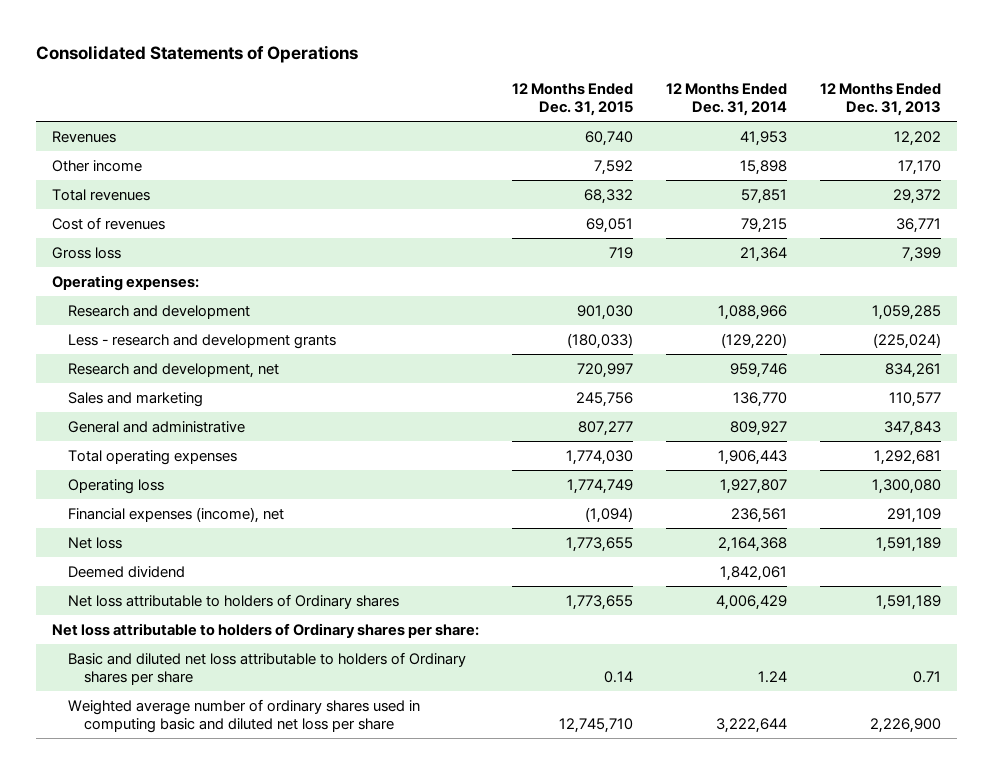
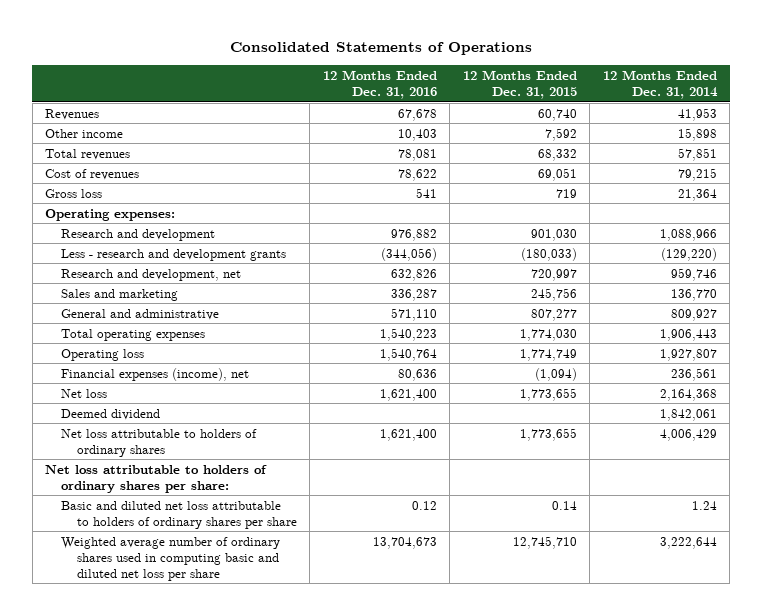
[819,82,941,117] 12 Months Ended Dec. 31, 2013 -> none
none -> [322,70,437,100] 12 Months Ended Dec. 31, 2016
[67,593,399,609] Net loss attributable to holders of Ordinary shares -> [60,428,257,457] Net loss attributable to holders of ordinary shares
[52,622,480,638] Net loss attributable to holders of Ordinary shares per share: -> [45,464,268,493] Net loss attributable to holders of ordinary shares per share:
[67,651,466,686] Basic and diluted net loss attributable to holders of Ordinary shares per share -> [60,500,297,529] Basic and diluted net loss attributable to holders of ordinary shares per share

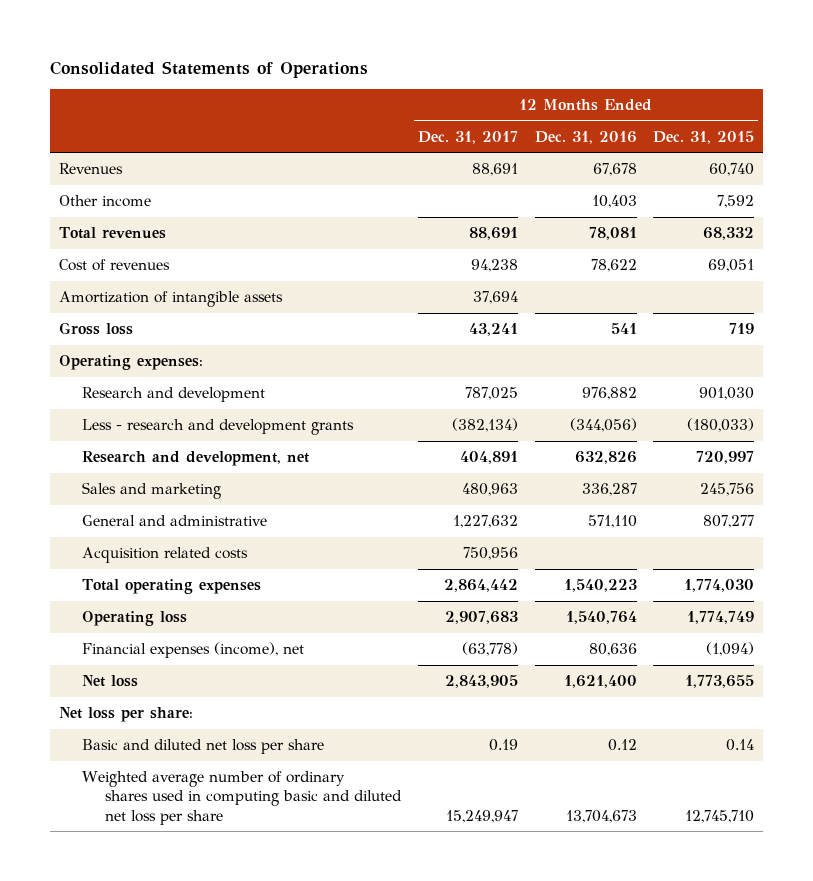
[602,70,718,100] 12 Months Ended Dec. 31, 2014 -> none
none -> [417,130,518,144] Dec. 31, 2017
none -> [58,291,283,308] Amortization of intangible assets
none -> [81,547,248,564] Acquisition related costs
[60,408,160,420] Deemed dividend -> none
[60,428,257,457] Net loss attributable to holders of ordinary shares -> none
[45,464,268,493] Net loss attributable to holders of ordinary shares per share: -> [58,707,193,723] Net loss per share:
[60,500,297,529] Basic and diluted net loss attributable to holders of ordinary shares per share -> [81,739,324,755] Basic and diluted net loss per share

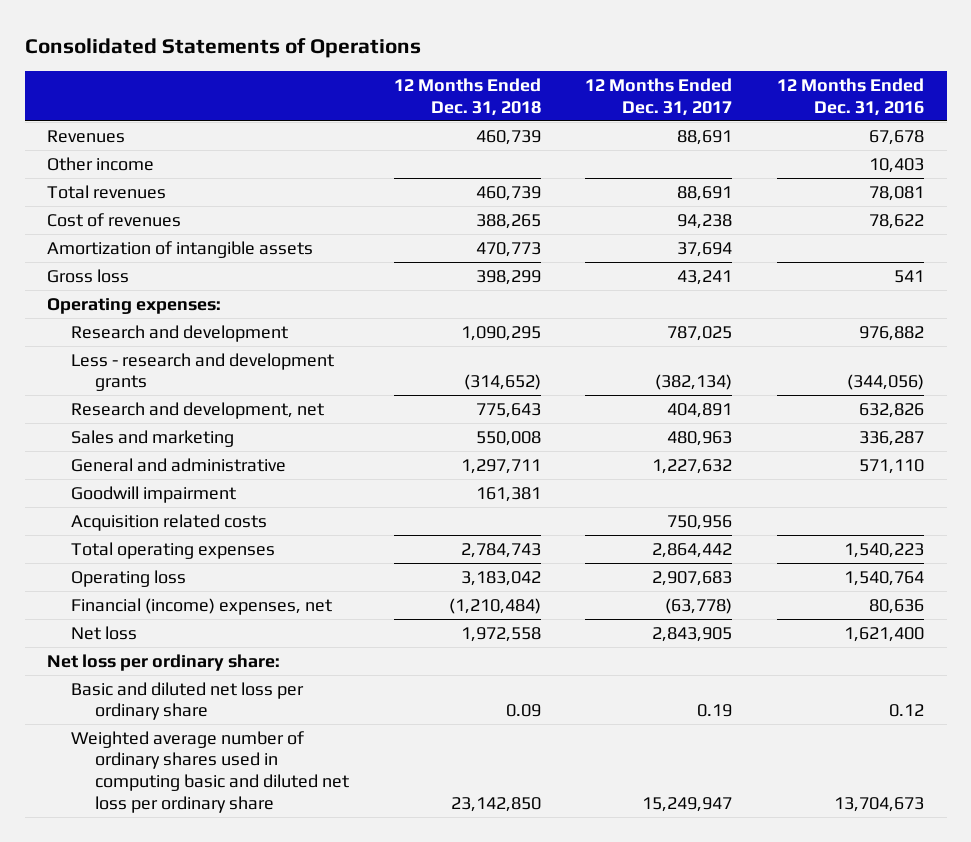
[653,130,755,144] Dec. 31, 2015 -> none
none -> [393,78,541,116] 12 Months Ended Dec. 31, 2018
none -> [71,485,237,503] Goodwill impairment
[81,642,304,659] Financial expenses (income), net -> [71,597,333,615] Financial (income) expenses, net
[58,707,193,723] Net loss per share: -> [47,653,281,671] Net loss per ordinary share:
[81,739,324,755] Basic and diluted net loss per share -> [71,681,305,721] Basic and diluted net loss per ordinary share
[81,771,403,825] Weighted average number of ordinary shares used in computing basic and diluted net loss per share -> [71,730,350,813] Weighted average number of ordinary shares used in computing basic and diluted net loss per ordinary share

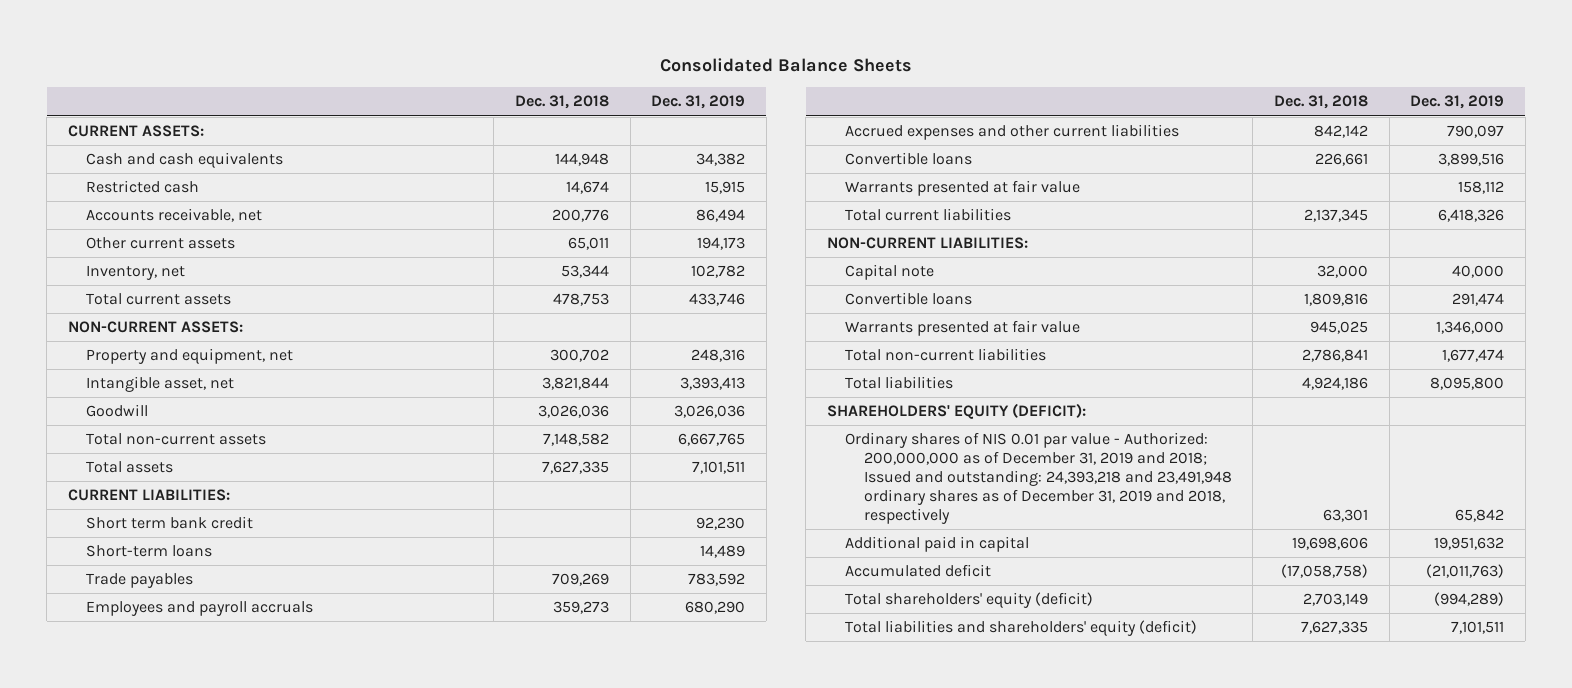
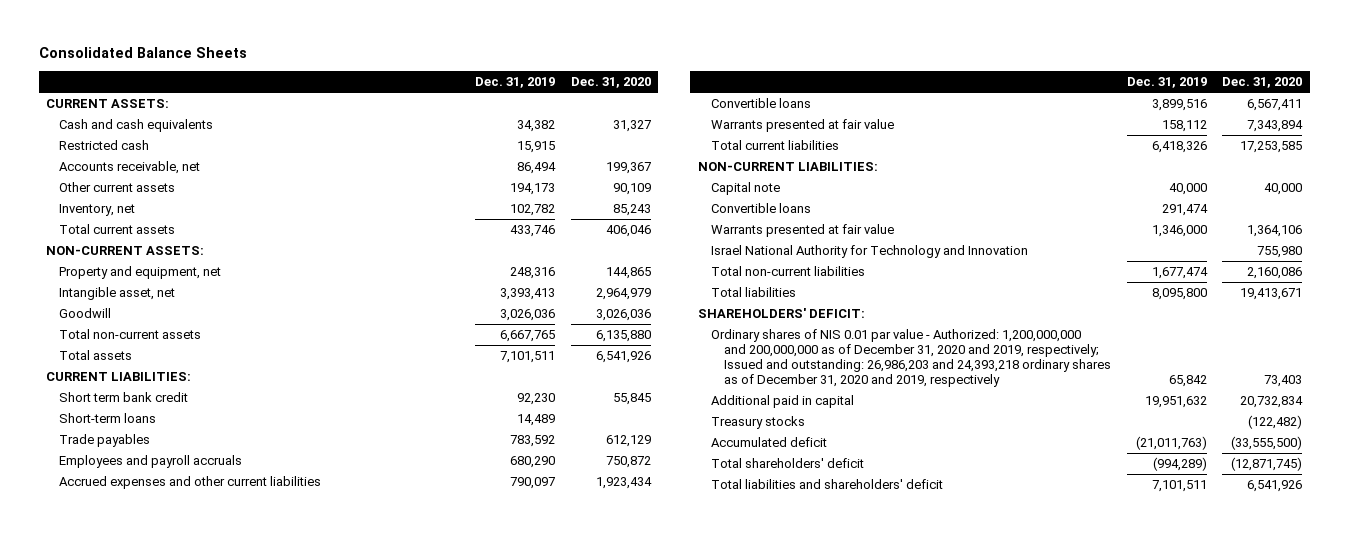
[515,95,610,110] Dec. 31, 2018 -> none
none -> [570,77,651,89] Dec. 31, 2020
none -> [710,245,1028,259] Israel National Authority for Technology and Innovation
[826,403,1086,420] SHAREHOLDERS' EQUITY (DEFICIT): -> [698,308,866,319] SHAREHOLDERS' DEFICIT:
[845,432,1232,525] Ordinary shares of NIS 0.01 par value - Authorized: 200,000,000 as of December 31, 2019 and 2018; Issued and outstanding: 24,393,218 and 23,491,948 ordinary shares as of December 31, 2019 and 2018, respectively -> [710,329,1111,388] Ordinary shares of NIS 0.01 par value - Authorized: 1,200,000,000 and 200,000,000 as of December 31, 2020 and 2019, respectively; Issued and outstanding: 26,986,203 and 24,393,218 ordinary shares as of December 31, 2020 and 2019, respectively
none -> [710,416,805,430] Treasury stocks
[845,592,1094,609] Total shareholders' equity (deficit) -> [710,458,864,469] Total shareholders' deficit
[845,620,1198,637] Total liabilities and shareholders' equity (deficit) -> [710,479,943,490] Total liabilities and shareholders' deficit

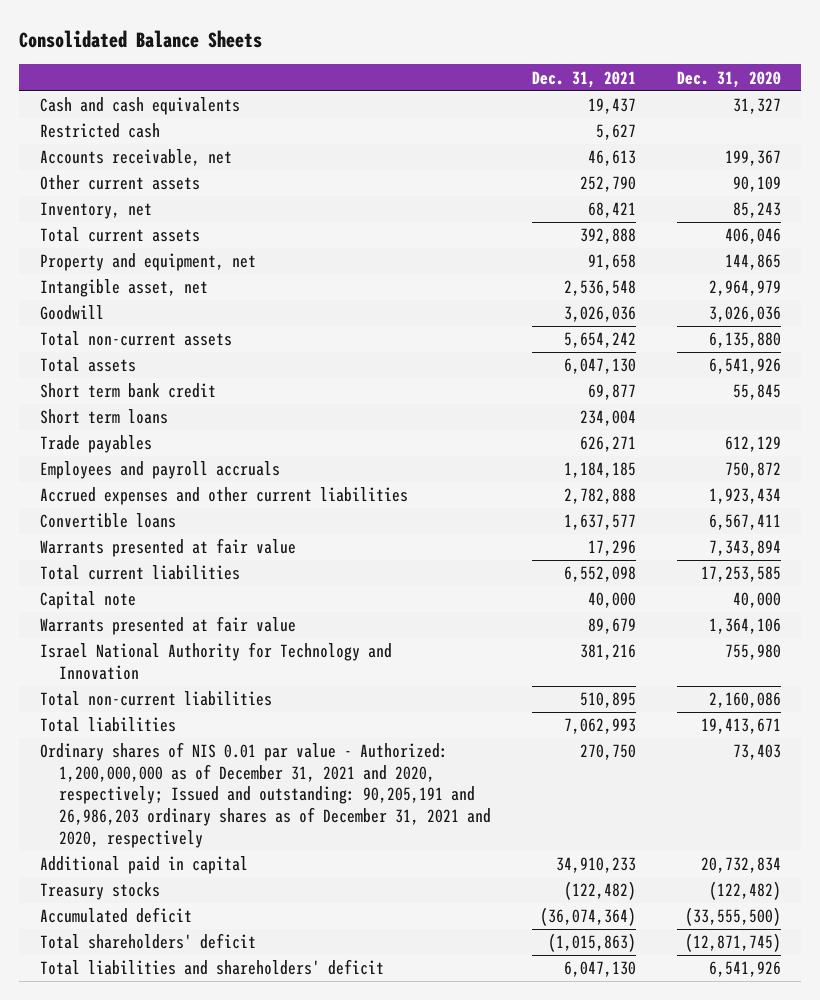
[474,77,555,89] Dec. 31, 2019 -> none
none -> [532,70,637,88] Dec. 31, 2021
[46,99,170,109] CURRENT ASSETS: -> none
[46,246,205,256] NON-CURRENT ASSETS: -> none
[46,372,192,382] CURRENT LIABILITIES: -> none
[59,413,157,424] Short-term loans -> [39,409,168,425] Short term loans
[698,162,879,172] NON-CURRENT LIABILITIES: -> none
[710,203,811,214] Convertible loans -> none
[698,308,866,319] SHAREHOLDERS' DEFICIT: -> none
[710,329,1111,388] Ordinary shares of NIS 0.01 par value - Authorized: 1,200,000,000 and 200,000,000 as of December 31, 2020 and 2019, respectively; Issued and outstanding: 26,986,203 and 24,393,218 ordinary shares as of December 31, 2020 and 2019, respectively -> [39,742,492,848] Ordinary shares of NIS 0.01 par value - Authorized: 1,200,000,000 as of December 31, 2021 and 2020, respectively; Issued and outstanding: 90,205,191 and 26,986,203 ordinary shares as of December 31, 2021 and 2020, respectively

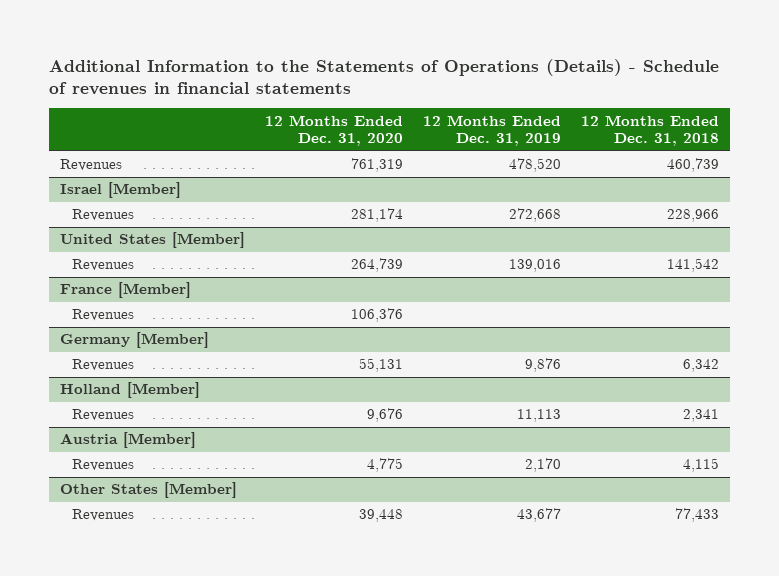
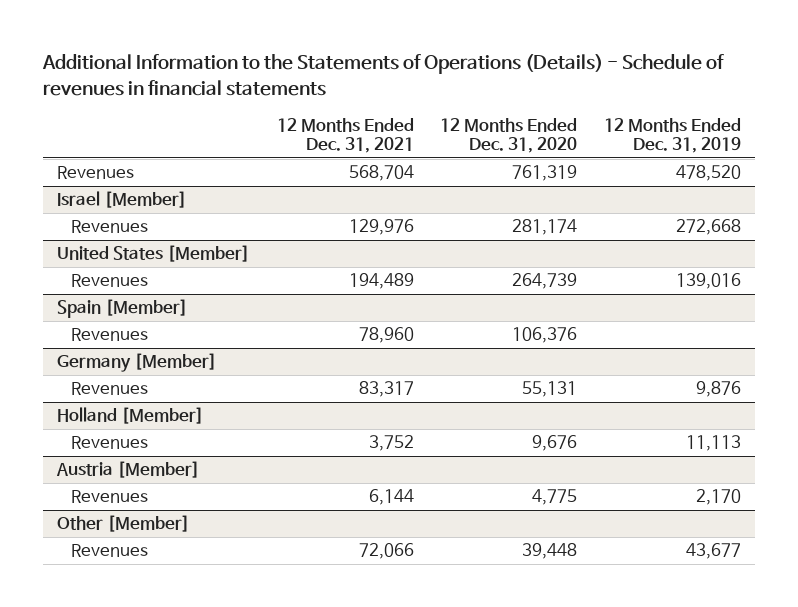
[581,114,720,147] 12 Months Ended Dec. 31, 2018 -> none
none -> [276,117,414,154] 12 Months Ended Dec. 31, 2021
[59,282,191,299] France [Member] -> none
none -> [56,299,188,319] Spain [Member]
[59,482,237,499] Other States [Member] -> [56,515,190,533] Other [Member]

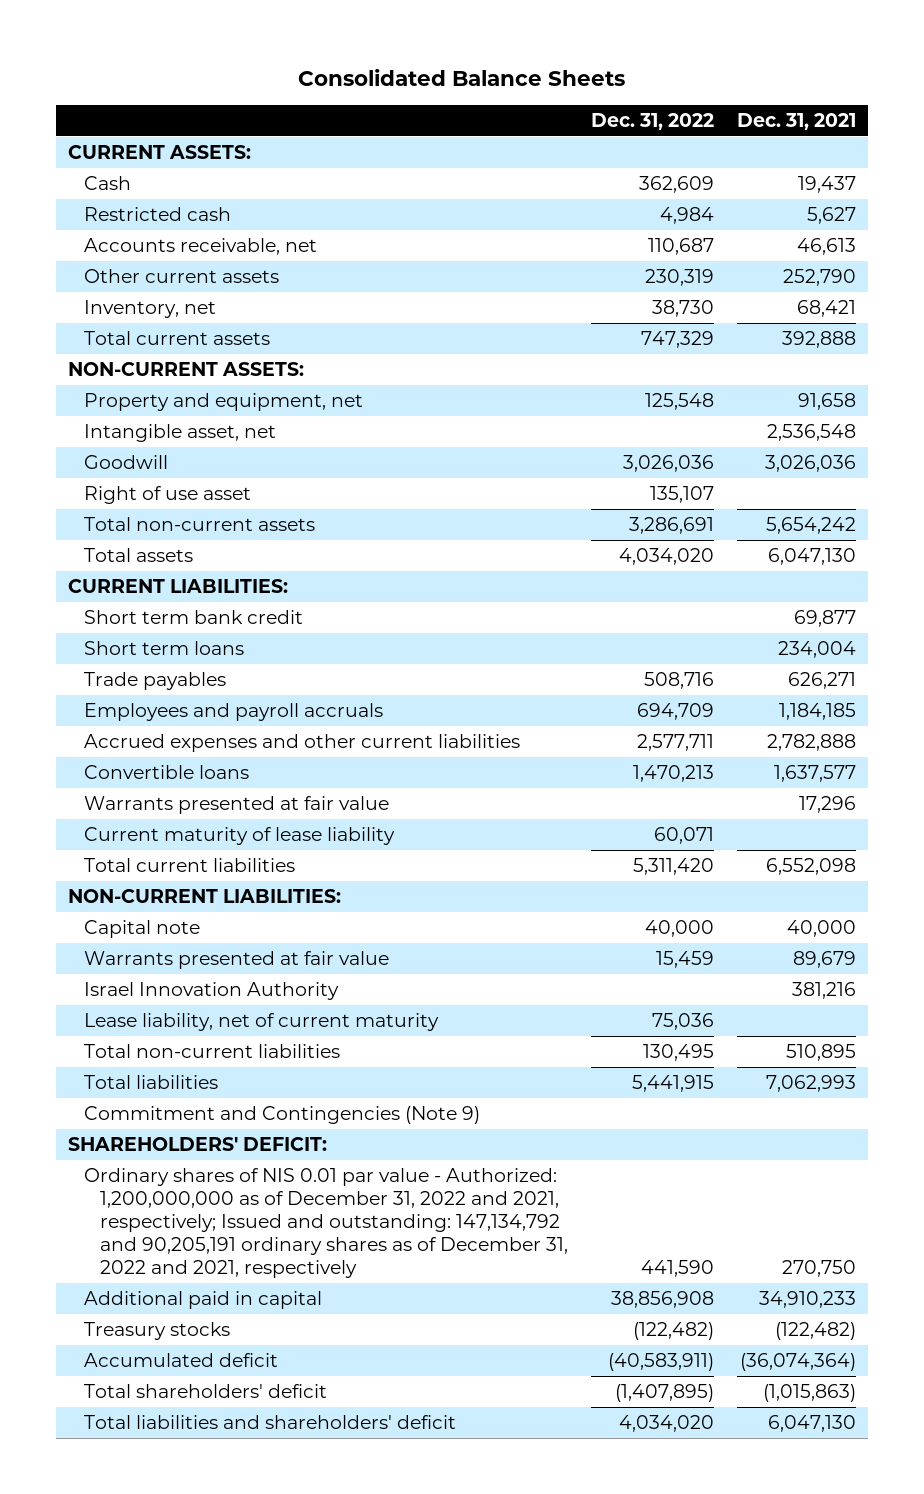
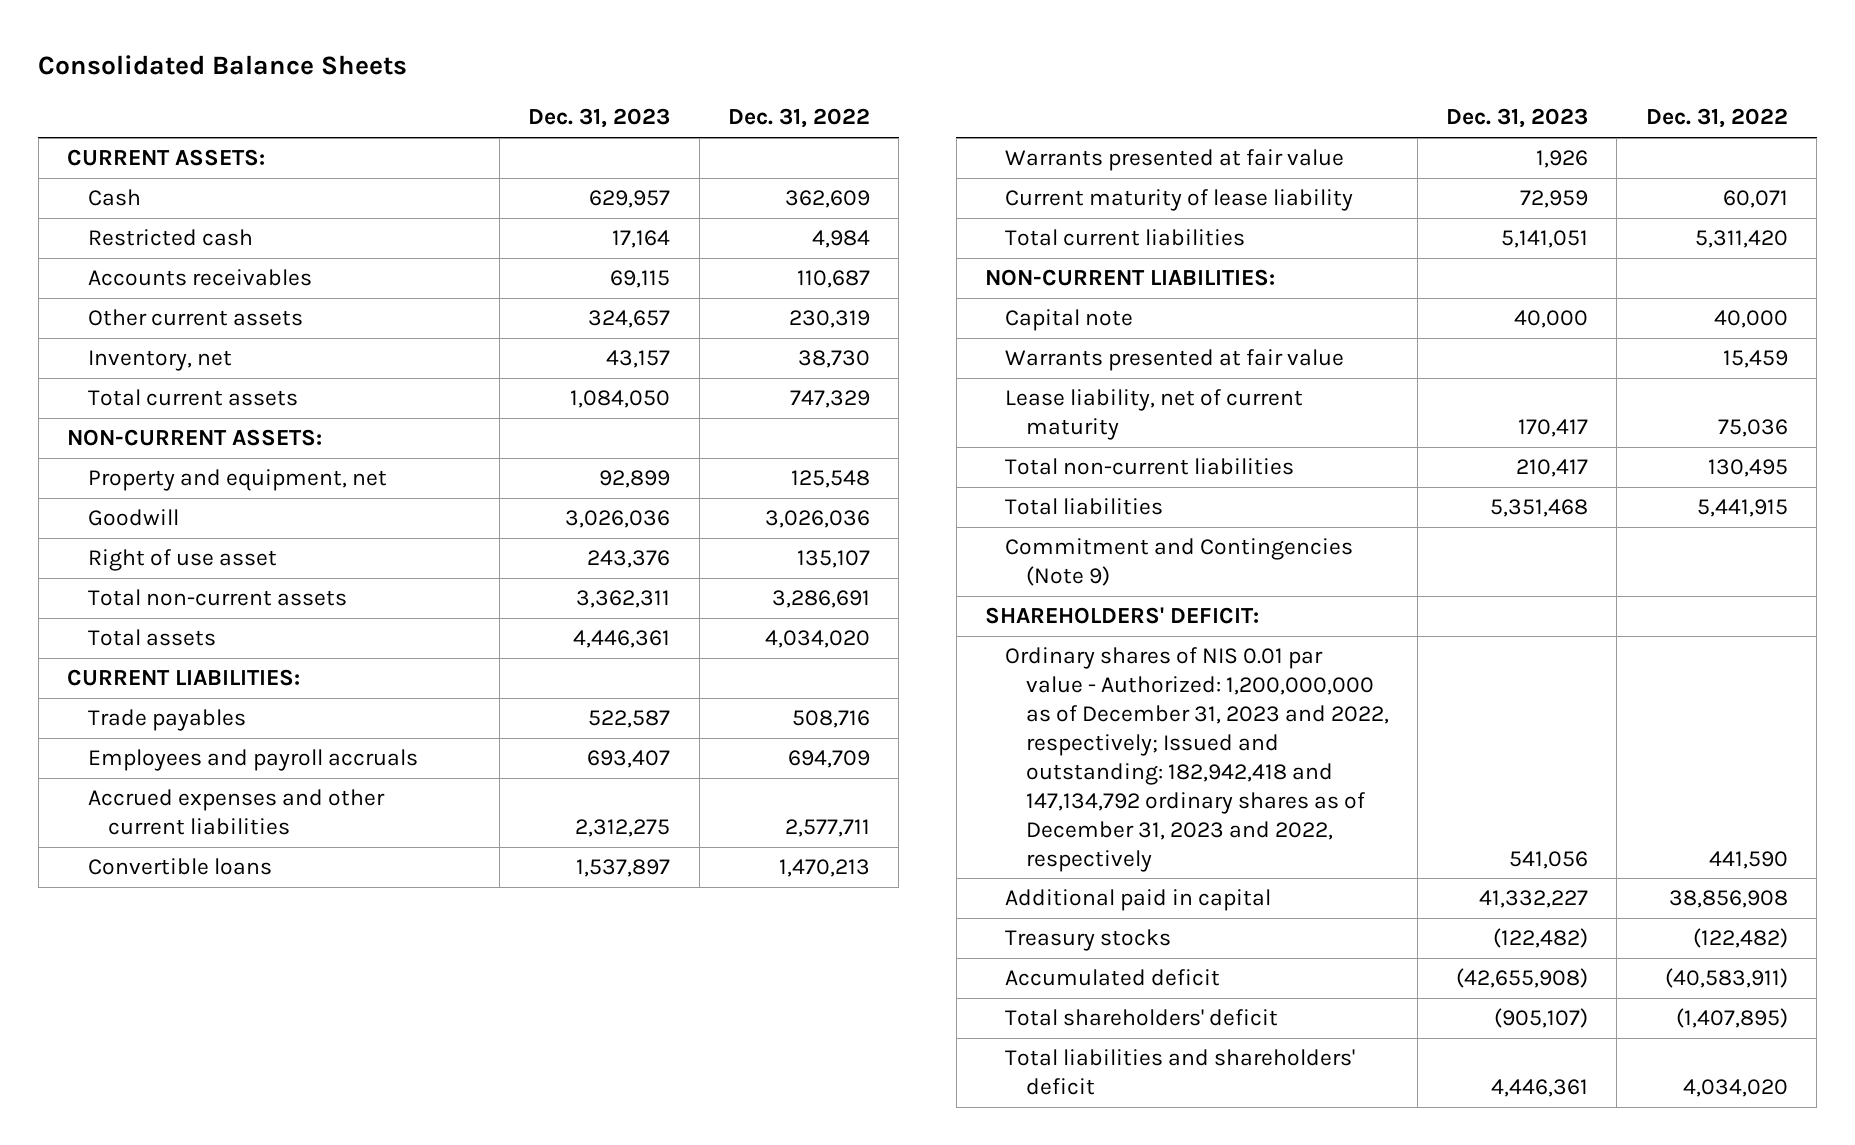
[737,112,857,130] Dec. 31, 2021 -> none
none -> [528,108,671,129] Dec. 31, 2023
[83,238,317,256] Accounts receivable, net -> [87,269,312,287] Accounts receivables
[83,424,276,443] Intangible asset, net -> none
[83,610,303,625] Short term bank credit -> none
[83,641,244,656] Short term loans -> none
[83,982,339,1001] Israel Innovation Authority -> none
[83,1168,568,1278] Ordinary shares of NIS 0.01 par value - Authorized: 1,200,000,000 as of December 31, 2022 and 2021, respectively; Issued and outstanding: 147,134,792 and 90,205,191 ordinary shares as of December 31, 2022 and 2021, respectively -> [1005,647,1389,872] Ordinary shares of NIS 0.01 par value - Authorized: 1,200,000,000 as of December 31, 2023 and 2022, respectively; Issued and outstanding: 182,942,418 and 147,134,792 ordinary shares as of December 31, 2023 and 2022, respectively

